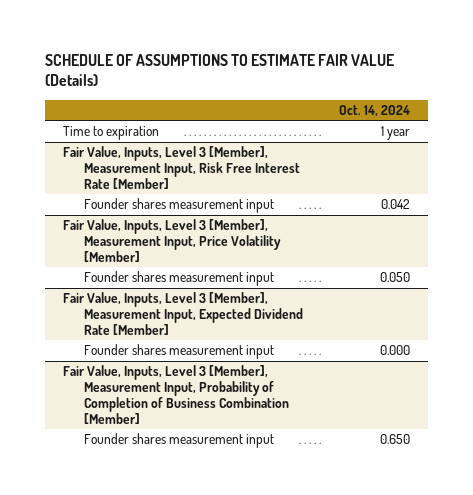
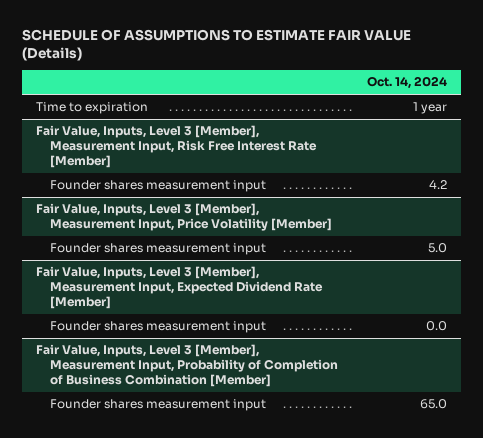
[381,199,411,210] 0.042 -> [428,180,447,190] 4.2
[380,272,411,283] 0.050 -> [427,243,447,254] 5.0
[380,345,411,356] 0.000 -> [425,321,447,332] 0.0
[380,434,411,445] 0.650 -> [419,399,447,410] 65.0

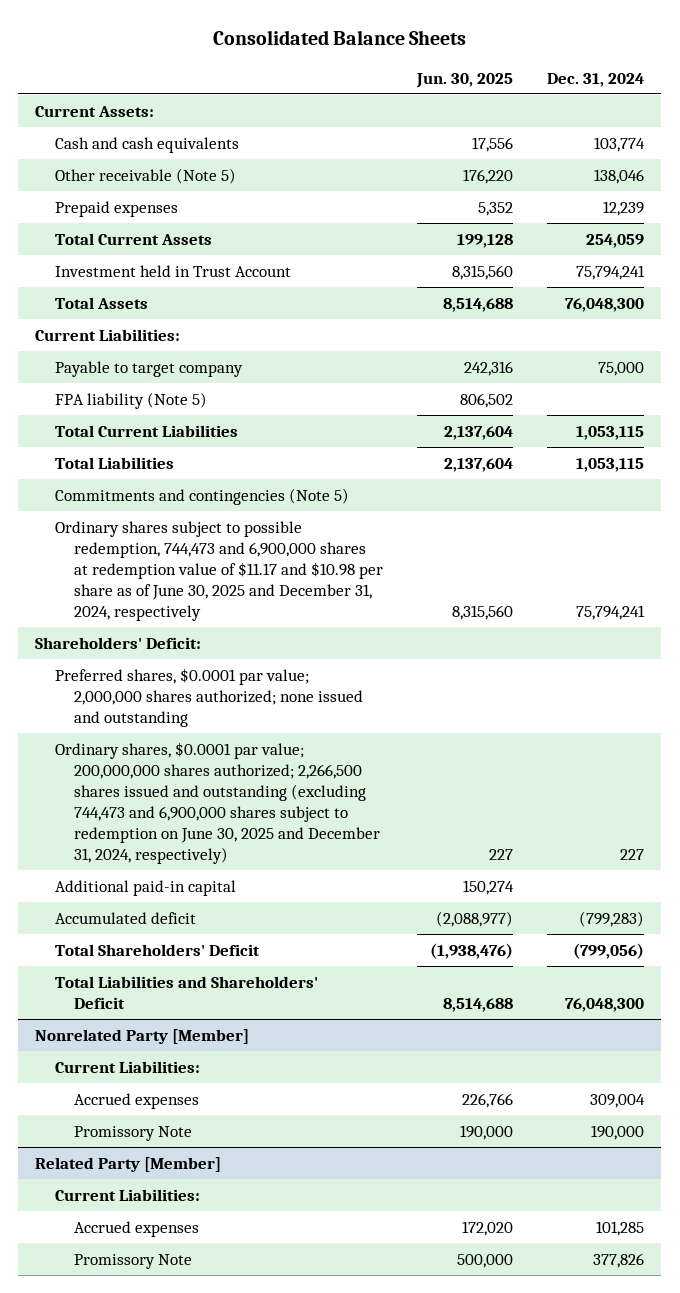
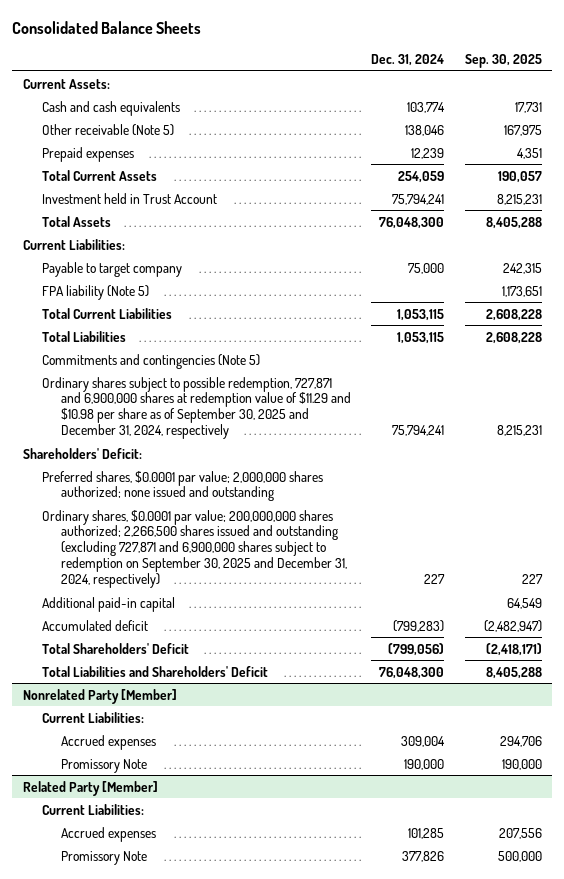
[416,72,514,88] Jun. 30, 2025 -> none
none -> [464,53,542,68] Sep. 30, 2025
[54,520,384,621] Ordinary shares subject to possible redemption, 744,473 and 6,900,000 shares at redemption value of $11.17 and $10.98 per share as of June 30, 2025 and December 31, 2024, respectively -> [41,376,351,440] Ordinary shares subject to possible redemption, 727,871 and 6,900,000 shares at redemption value of $11.29 and $10.98 per share as of September 30, 2025 and December 31, 2024, respectively
[54,741,381,865] Ordinary shares, $0.0001 par value; 200,000,000 shares authorized; 2,266,500 shares issued and outstanding (excluding 744,473 and 6,900,000 shares subject to redemption on June 30, 2025 and December 31, 2024, respectively) -> [41,509,347,589] Ordinary shares, $0.0001 par value; 200,000,000 shares authorized; 2,266,500 shares issued and outstanding (excluding 727,871 and 6,900,000 shares subject to redemption on September 30, 2025 and December 31, 2024, respectively)

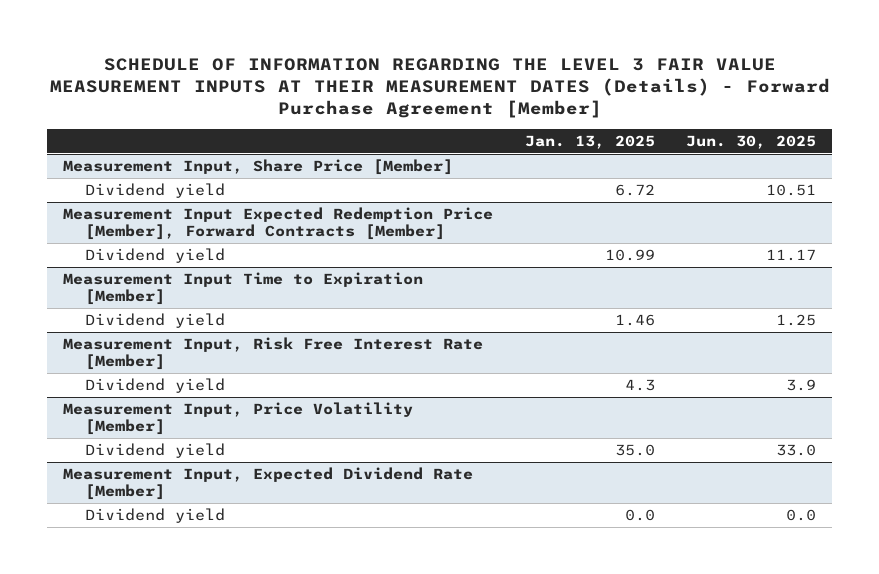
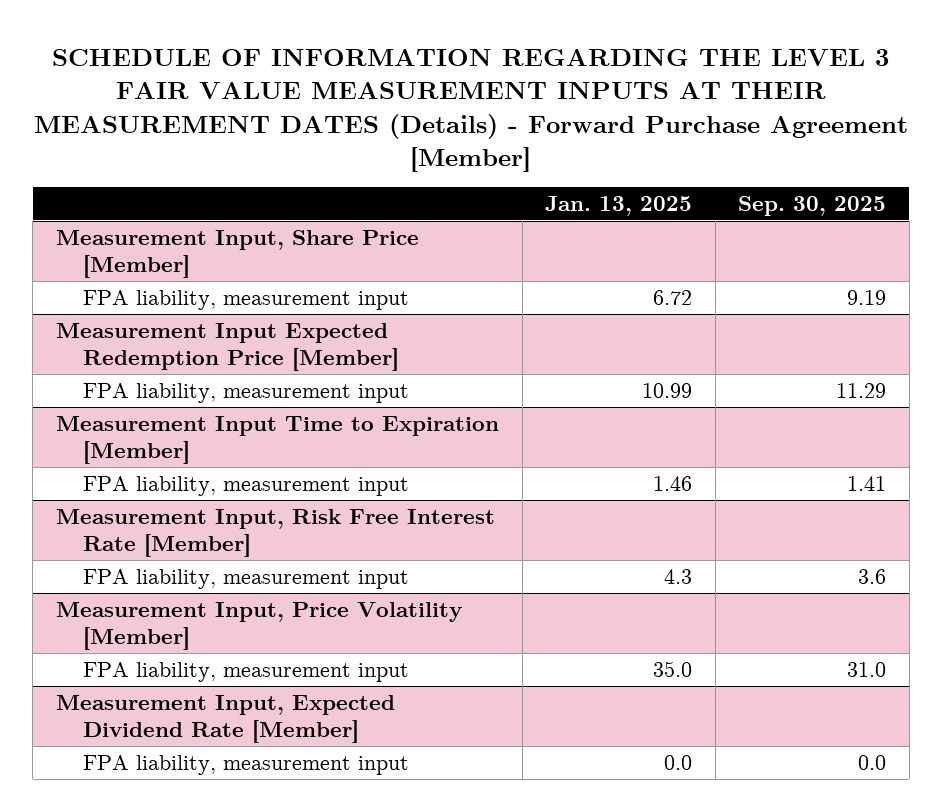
[686,134,817,149] Jun. 30, 2025 -> none
none -> [738,195,887,216] Sep. 30, 2025
[84,182,225,198] Dividend yield -> [82,289,409,310] FPA liability, measurement input
[62,206,493,241] Measurement Input Expected Redemption Price [Member], Forward Contracts [Member] -> [56,322,399,371] Measurement Input Expected Redemption Price [Member]
[84,247,225,263] Dividend yield -> [82,382,409,403] FPA liability, measurement input
[84,312,225,328] Dividend yield -> [82,475,409,496] FPA liability, measurement input
[84,377,225,393] Dividend yield -> [82,568,409,589] FPA liability, measurement input
[84,442,225,458] Dividend yield -> [82,661,409,682] FPA liability, measurement input
[84,507,225,523] Dividend yield -> [82,754,409,775] FPA liability, measurement input

